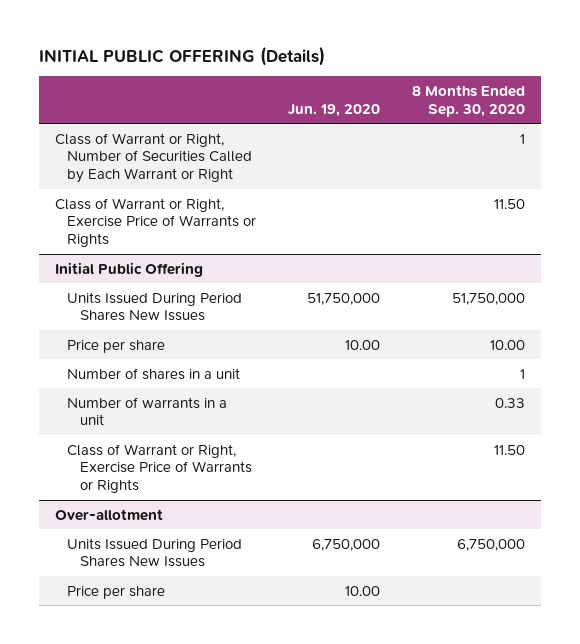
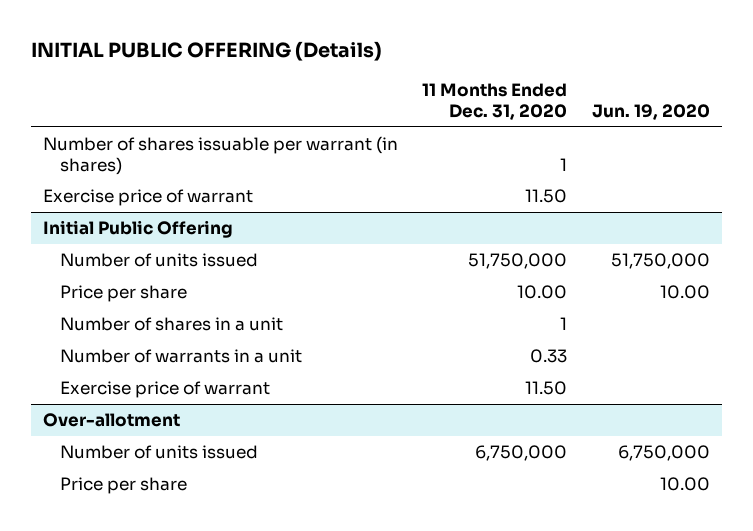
[412,84,526,117] 8 Months Ended Sep. 30, 2020 -> none
none -> [422,83,568,120] 11 Months Ended Dec. 31, 2020
[54,132,253,184] Class of Warrant or Right, Number of Securities Called by Each Warrant or Right -> [43,136,399,175] Number of shares issuable per warrant (in shares)
[54,197,257,248] Class of Warrant or Right, Exercise Price of Warrants or Rights -> [43,189,254,207] Exercise price of warrant
[67,291,243,322] Units Issued During Period Shares New Issues -> [60,253,259,268] Number of units issued
[67,443,252,494] Class of Warrant or Right, Exercise Price of Warrants or Rights -> [60,381,271,399] Exercise price of warrant
[67,537,243,568] Units Issued During Period Shares New Issues -> [60,445,259,460] Number of units issued

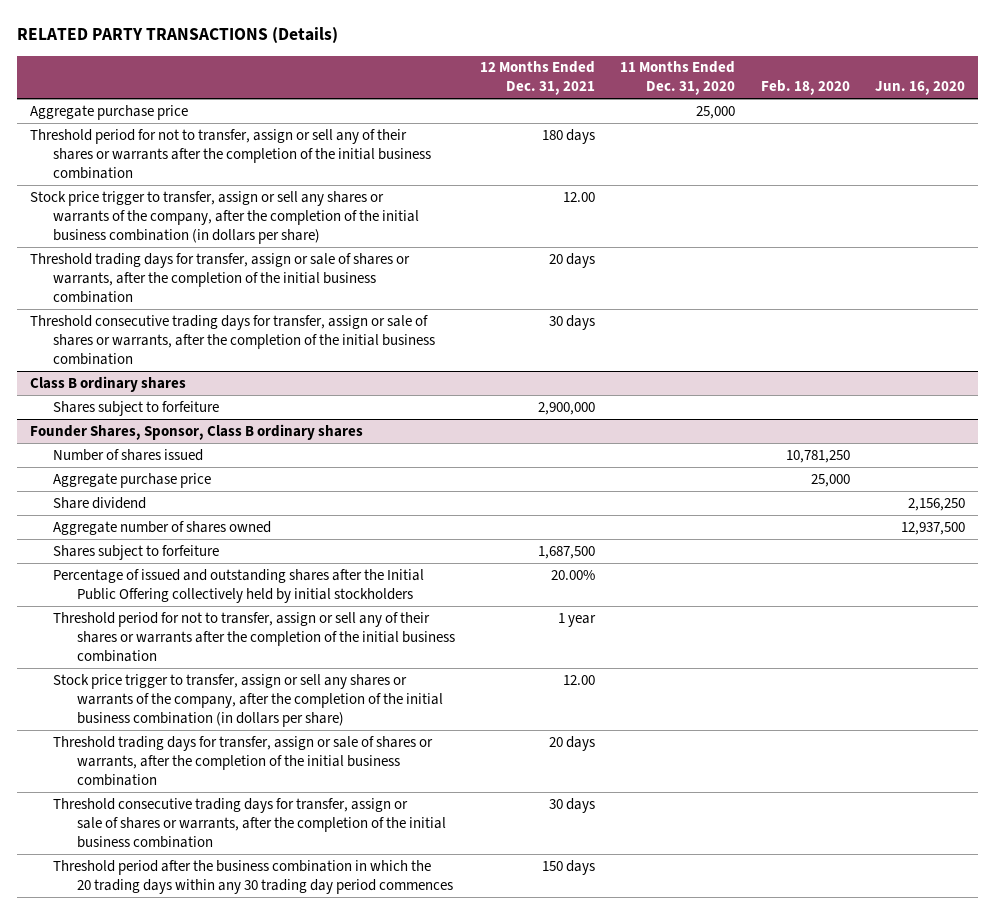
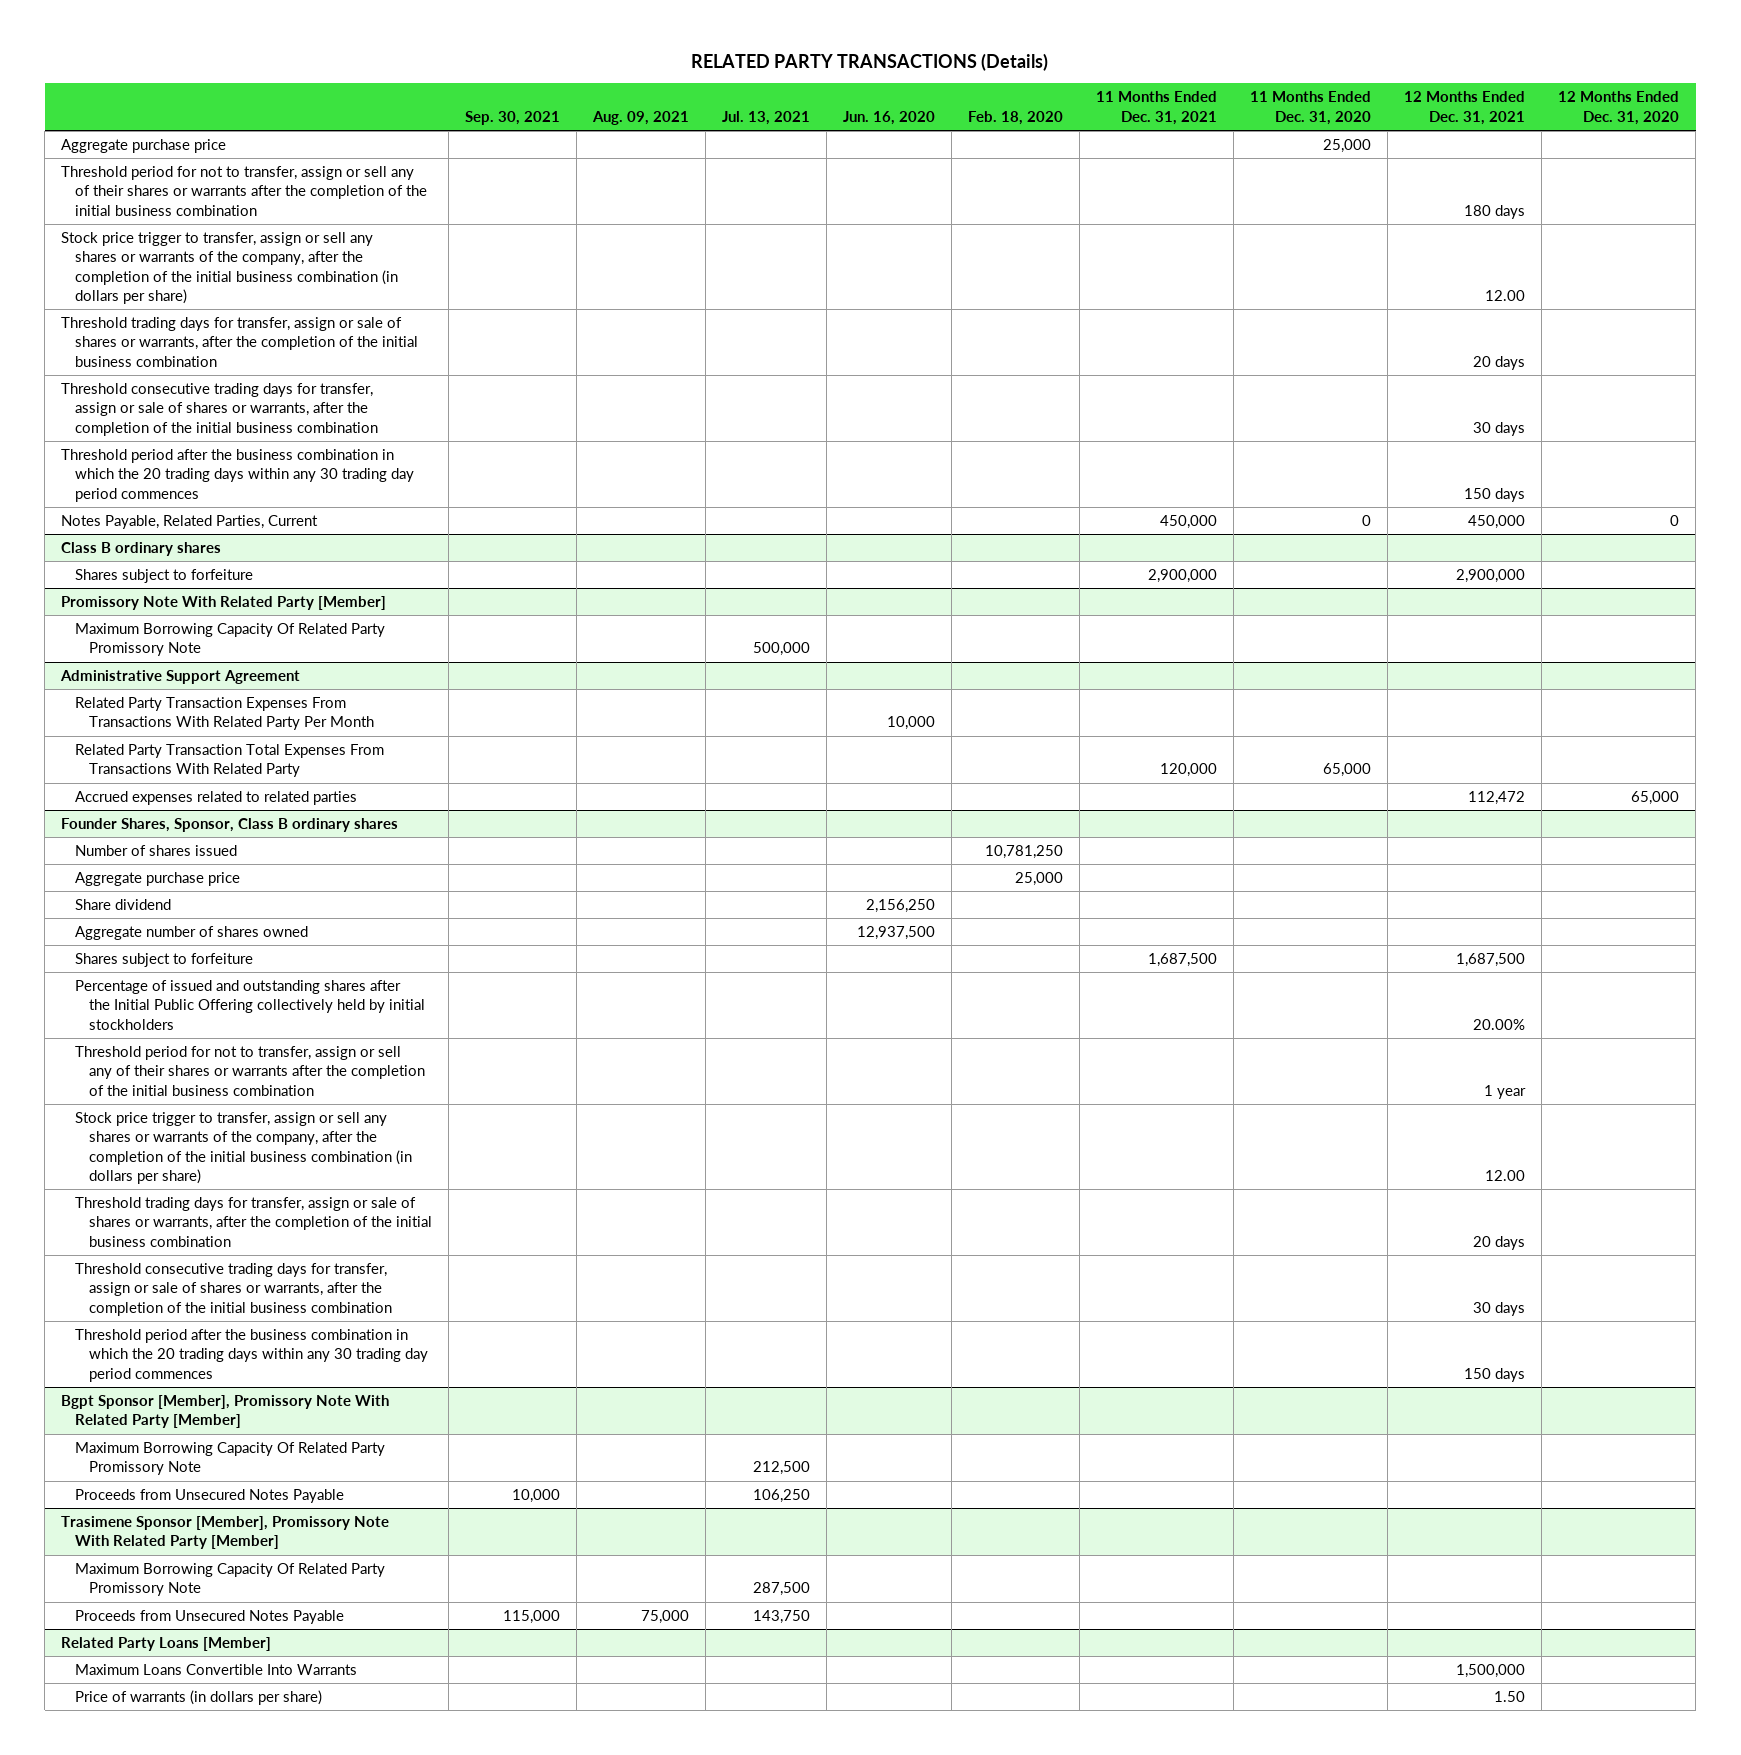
none -> [464,110,560,125] Sep. 30, 2021
none -> [591,110,689,125] Aug. 09, 2021
none -> [721,110,810,125] Jul. 13, 2021
none -> [1096,91,1218,125] 11 Months Ended Dec. 31, 2021
none -> [1558,91,1680,125] 12 Months Ended Dec. 31, 2020
none -> [61,449,415,502] Threshold period after the business combination in which the 20 trading days within any 30 trading day period commences
none -> [61,515,319,530] Notes Payable, Related Parties, Current
none -> [61,596,387,611] Promissory Note With Related Party [Member]
none -> [75,623,386,657] Maximum Borrowing Capacity Of Related Party Promissory Note
none -> [60,670,301,685] Administrative Support Agreement
none -> [75,697,374,731] Related Party Transaction Expenses From Transactions With Related Party Per Month
none -> [75,744,385,778] Related Party Transaction Total Expenses From Transactions With Related Party
none -> [75,791,358,806] Accrued expenses related to related parties
none -> [61,1395,390,1429] Bgpt Sponsor [Member], Promissory Note With Related Party [Member]
none -> [75,1442,386,1476] Maximum Borrowing Capacity Of Related Party Promissory Note
none -> [75,1489,345,1504] Proceeds from Unsecured Notes Payable
none -> [61,1516,390,1550] Trasimene Sponsor [Member], Promissory Note With Related Party [Member]
none -> [75,1563,386,1597] Maximum Borrowing Capacity Of Related Party Promissory Note
none -> [75,1610,345,1625] Proceeds from Unsecured Notes Payable
none -> [61,1637,272,1652] Related Party Loans [Member]
none -> [75,1664,358,1676] Maximum Loans Convertible Into Warrants
none -> [75,1690,323,1706] Price of warrants (in dollars per share)

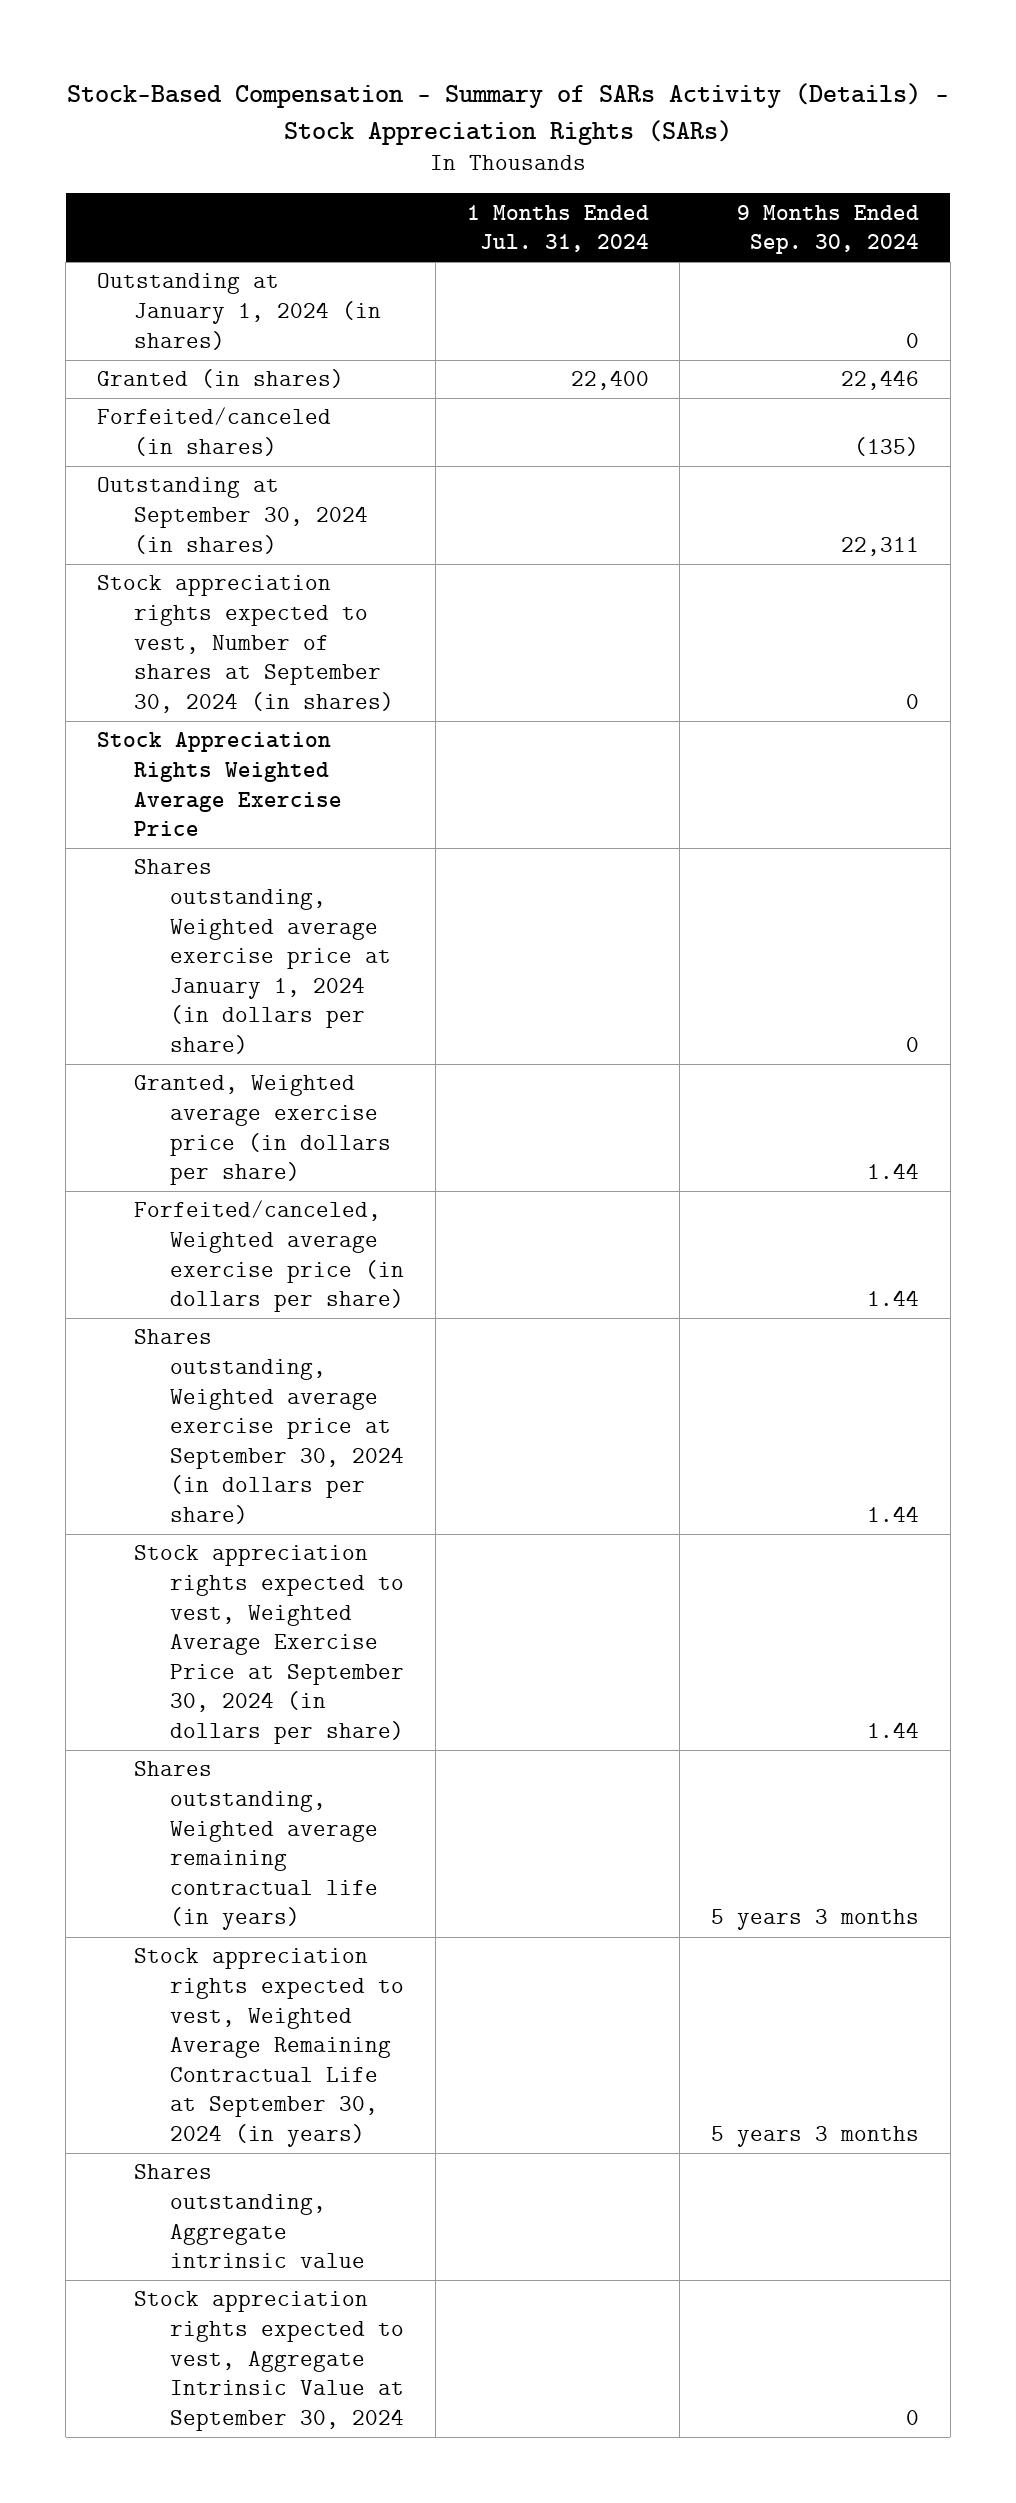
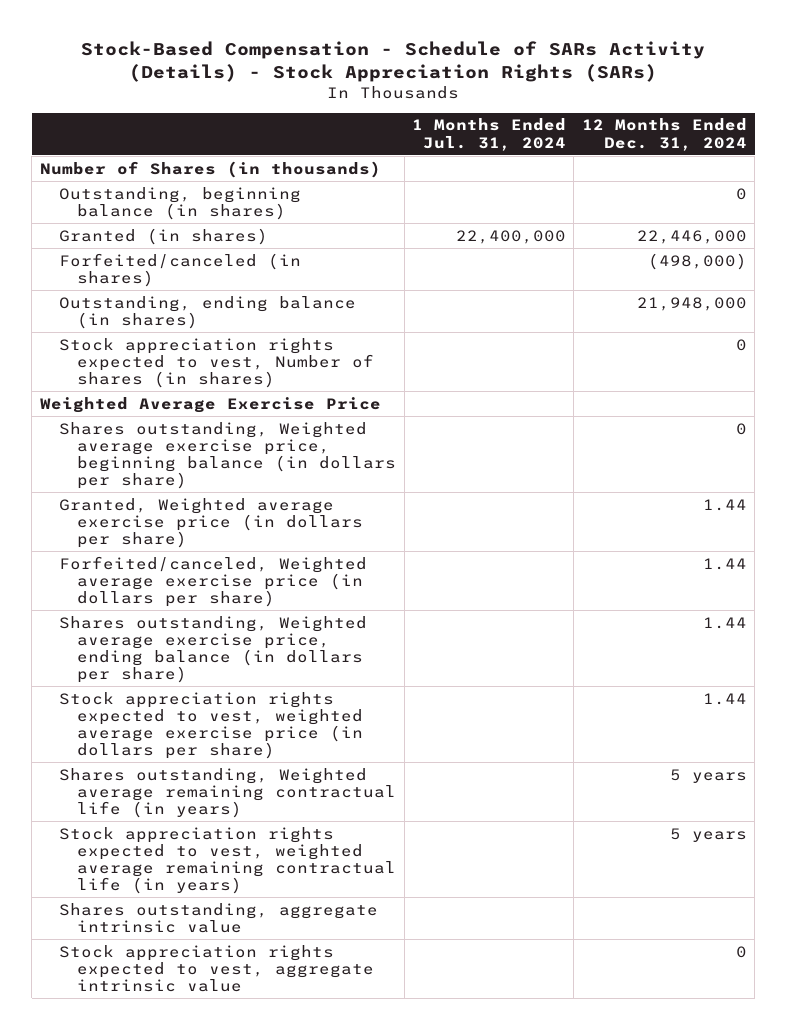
[67,83,950,145] Stock-Based Compensation - Summary of SARs Activity (Details) - Stock Appreciation Rights (SARs) -> [81,40,706,82] Stock-Based Compensation - Schedule of SARs Activity (Details) - Stock Appreciation Rights (SARs)
[736,204,919,255] 9 Months Ended Sep. 30, 2024 -> none
none -> [581,118,747,151] 12 Months Ended Dec. 31, 2024
none -> [39,160,381,178] Number of Shares (in thousands)
[97,273,381,350] Outstanding at January 1, 2024 (in shares) -> [58,186,301,220] Outstanding, beginning balance (in shares)
[570,370,649,391] 22,400 -> [456,229,567,244] 22,400,000
[97,477,368,554] Outstanding at September 30, 2024 (in shares) -> [58,295,356,329] Outstanding, ending balance (in shares)
[97,575,394,713] Stock appreciation rights expected to vest, Number of shares at September 30, 2024 (in shares) -> [58,337,375,388] Stock appreciation rights expected to vest, Number of shares (in shares)
[97,732,342,837] Stock Appreciation Rights Weighted Average Exercise Price -> [39,396,381,413] Weighted Average Exercise Price
[133,859,392,1055] Shares outstanding, Weighted average exercise price at January 1, 2024 (in dollars per share) -> [58,421,397,489] Shares outstanding, Weighted average exercise price, beginning balance (in dollars per share)
[133,1329,405,1525] Shares outstanding, Weighted average exercise price at September 30, 2024 (in dollars per share) -> [58,615,367,683] Shares outstanding, Weighted average exercise price, ending balance (in dollars per share)
[133,1545,405,1745] Stock appreciation rights expected to vest, Weighted Average Exercise Price at September 30, 2024 (in dollars per share) -> [58,691,364,759] Stock appreciation rights expected to vest, weighted average exercise price (in dollars per share)
[133,1948,405,2148] Stock appreciation rights expected to vest, Weighted Average Remaining Contractual Life at September 30, 2024 (in years) -> [58,826,397,894] Stock appreciation rights expected to vest, weighted average remaining contractual life (in years)
[133,2164,366,2269] Shares outstanding, Aggregate intrinsic value -> [58,902,378,933] Shares outstanding, aggregate intrinsic value
[133,2291,405,2431] Stock appreciation rights expected to vest, Aggregate Intrinsic Value at September 30, 2024 -> [58,944,375,992] Stock appreciation rights expected to vest, aggregate intrinsic value

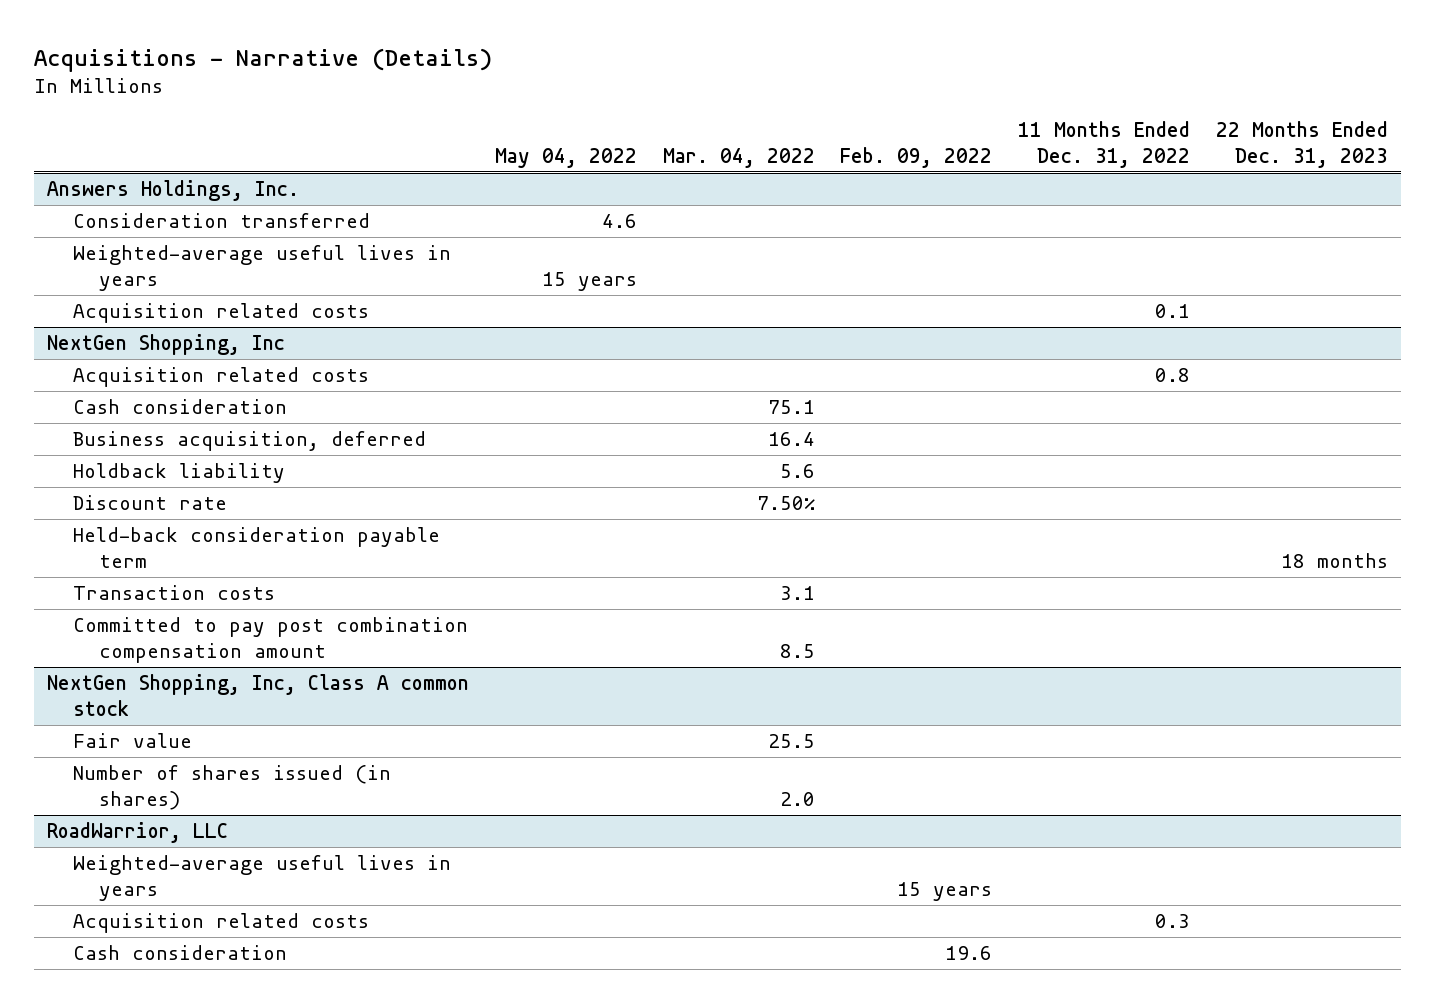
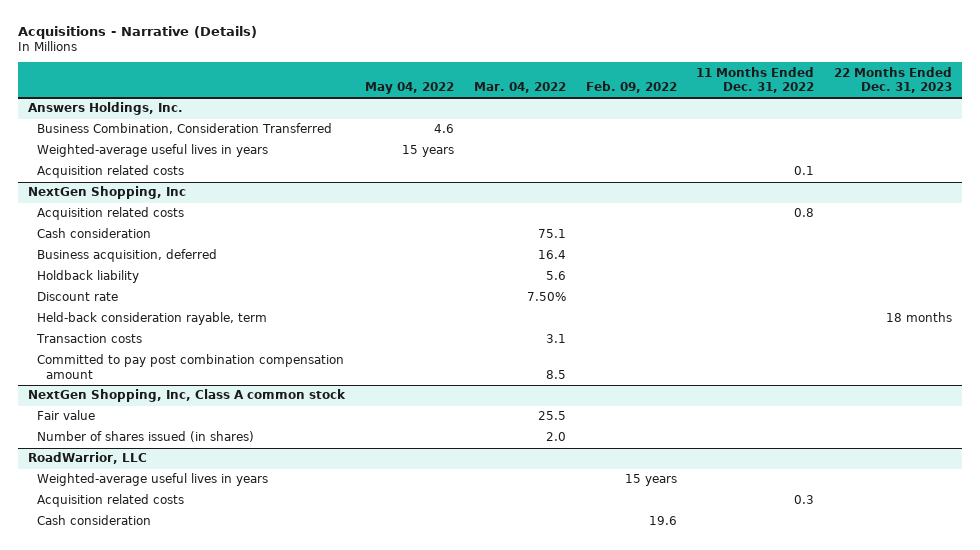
[72,213,370,229] Consideration transferred -> [37,123,333,135] Business Combination, Consideration Transferred
[72,527,440,568] Held-back consideration payable term -> [37,312,268,326] Held-back consideration rayable, term

